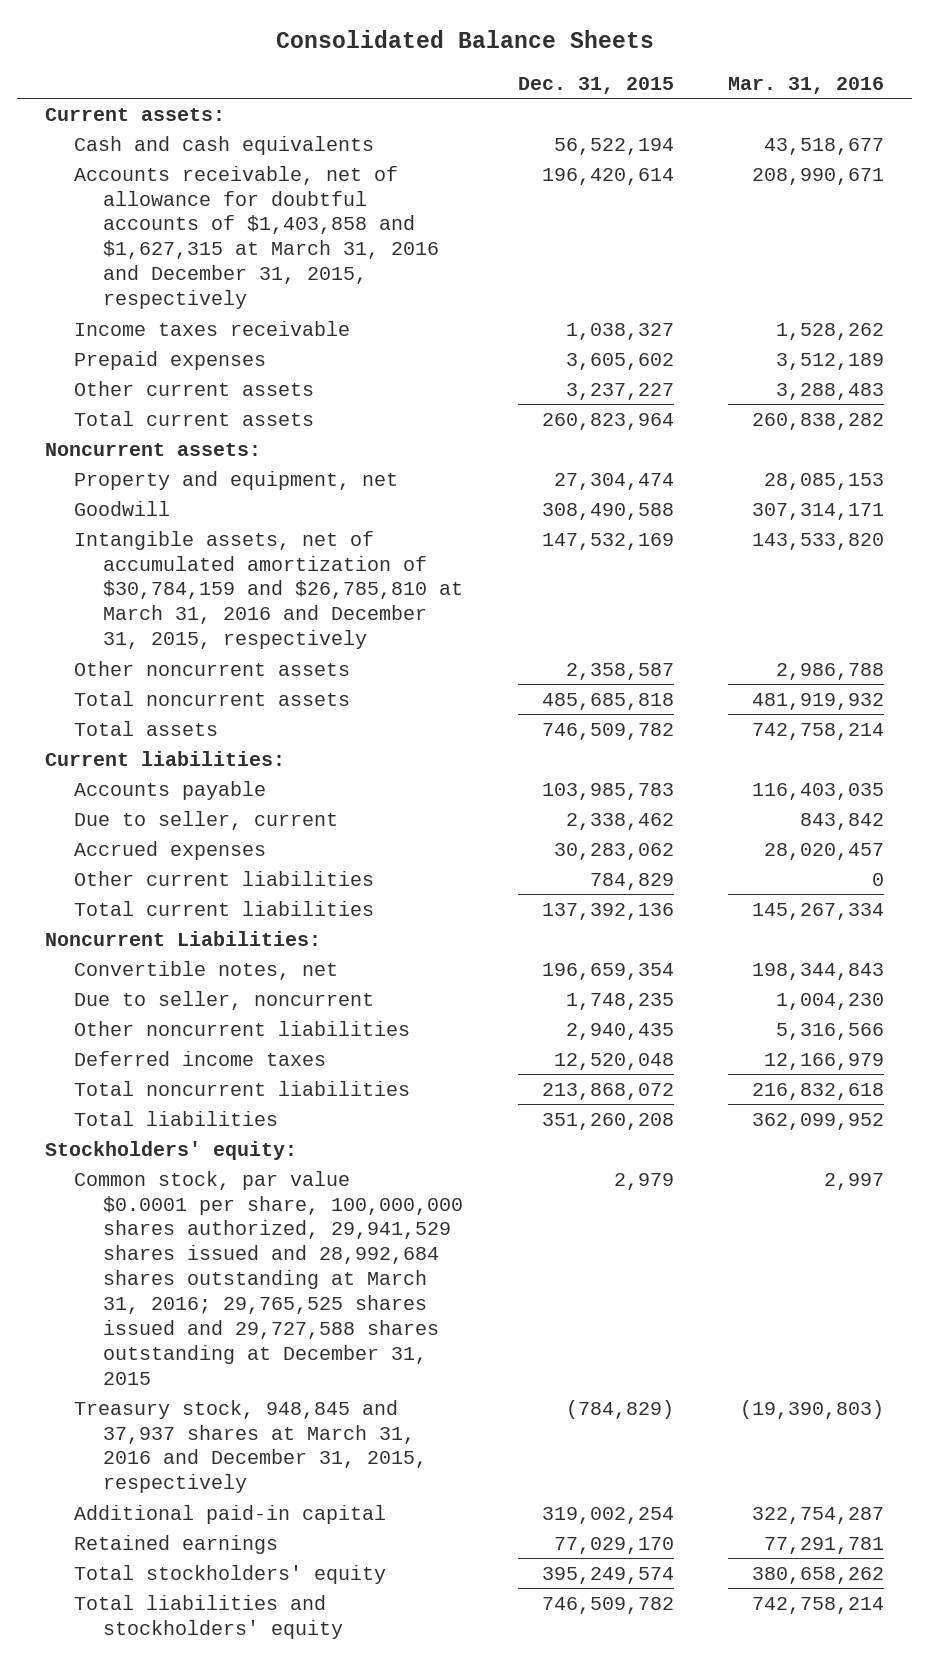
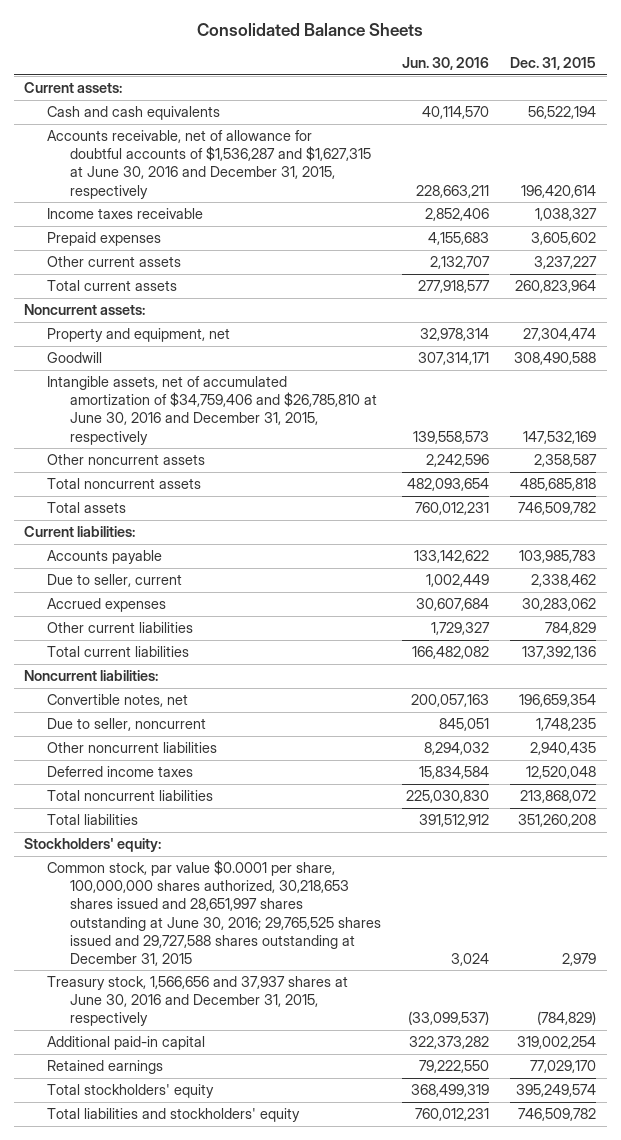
[728,76,885,94] Mar. 31, 2016 -> none
none -> [402,57,490,71] Jun. 30, 2016
[74,165,440,310] Accounts receivable, net of allowance for doubtful accounts of $1,403,858 and $1,627,315 at March 31, 2016 and December 31, 2015, respectively -> [47,130,371,199] Accounts receivable, net of allowance for doubtful accounts of $1,536,287 and $1,627,315 at June 30, 2016 and December 31, 2015, respectively
[74,530,464,650] Intangible assets, net of accumulated amortization of $30,784,159 and $26,785,810 at March 31, 2016 and December 31, 2015, respectively -> [47,376,377,445] Intangible assets, net of accumulated amortization of $34,759,406 and $26,785,810 at June 30, 2016 and December 31, 2015, respectively
[44,930,321,946] Noncurrent Liabilities: -> [24,670,159,682] Noncurrent liabilities:
[74,1170,464,1385] Common stock, par value $0.0001 per share, 100,000,000 shares authorized, 29,941,529 shares issued and 28,992,684 shares outstanding at March 31, 2016; 29,765,525 shares issued and 29,727,588 shares outstanding at December 31, 2015 -> [47,860,381,966] Common stock, par value $0.0001 per share, 100,000,000 shares authorized, 30,218,653 shares issued and 28,651,997 shares outstanding at June 30, 2016; 29,765,525 shares issued and 29,727,588 shares outstanding at December 31, 2015
[74,1399,428,1494] Treasury stock, 948,845 and 37,937 shares at March 31, 2016 and December 31, 2015, respectively -> [47,976,349,1027] Treasury stock, 1,566,656 and 37,937 shares at June 30, 2016 and December 31, 2015, respectively

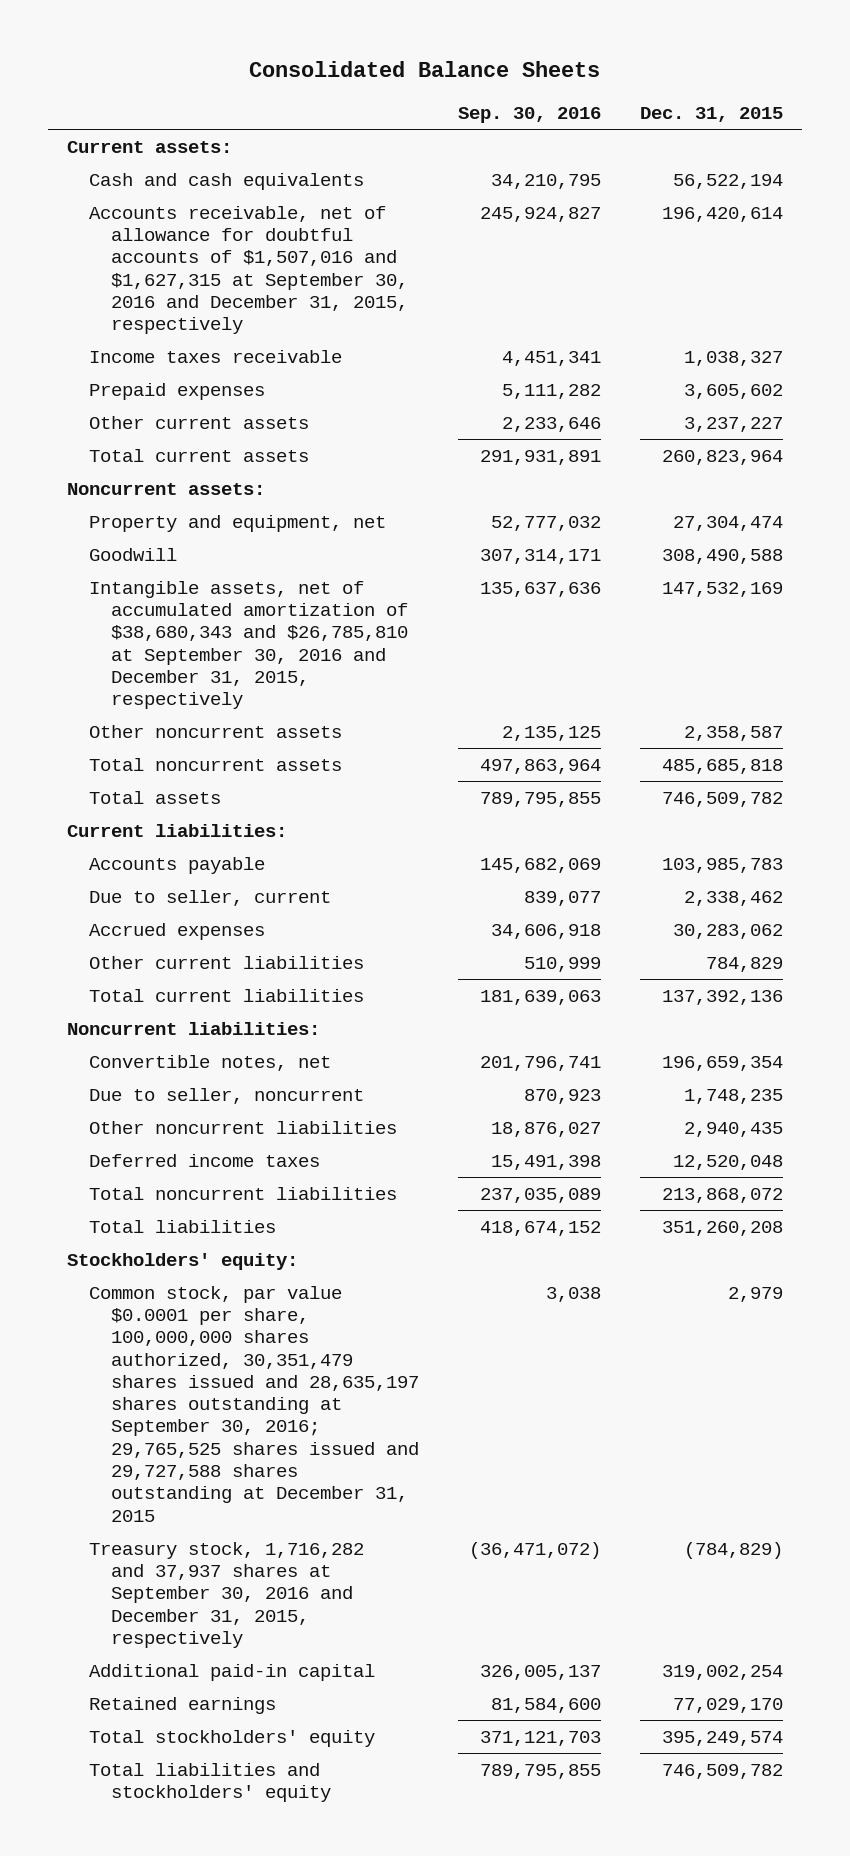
[402,57,490,71] Jun. 30, 2016 -> none
none -> [457,106,601,123] Sep. 30, 2016
[47,130,371,199] Accounts receivable, net of allowance for doubtful accounts of $1,536,287 and $1,627,315 at June 30, 2016 and December 31, 2015, respectively -> [89,205,408,335] Accounts receivable, net of allowance for doubtful accounts of $1,507,016 and $1,627,315 at September 30, 2016 and December 31, 2015, respectively
[47,376,377,445] Intangible assets, net of accumulated amortization of $34,759,406 and $26,785,810 at June 30, 2016 and December 31, 2015, respectively -> [89,580,408,710] Intangible assets, net of accumulated amortization of $38,680,343 and $26,785,810 at September 30, 2016 and December 31, 2015, respectively
[47,860,381,966] Common stock, par value $0.0001 per share, 100,000,000 shares authorized, 30,218,653 shares issued and 28,651,997 shares outstanding at June 30, 2016; 29,765,525 shares issued and 29,727,588 shares outstanding at December 31, 2015 -> [89,1285,419,1522] Common stock, par value $0.0001 per share, 100,000,000 shares authorized, 30,351,479 shares issued and 28,635,197 shares outstanding at September 30, 2016; 29,765,525 shares issued and 29,727,588 shares outstanding at December 31, 2015
[47,976,349,1027] Treasury stock, 1,566,656 and 37,937 shares at June 30, 2016 and December 31, 2015, respectively -> [89,1541,365,1648] Treasury stock, 1,716,282 and 37,937 shares at September 30, 2016 and December 31, 2015, respectively

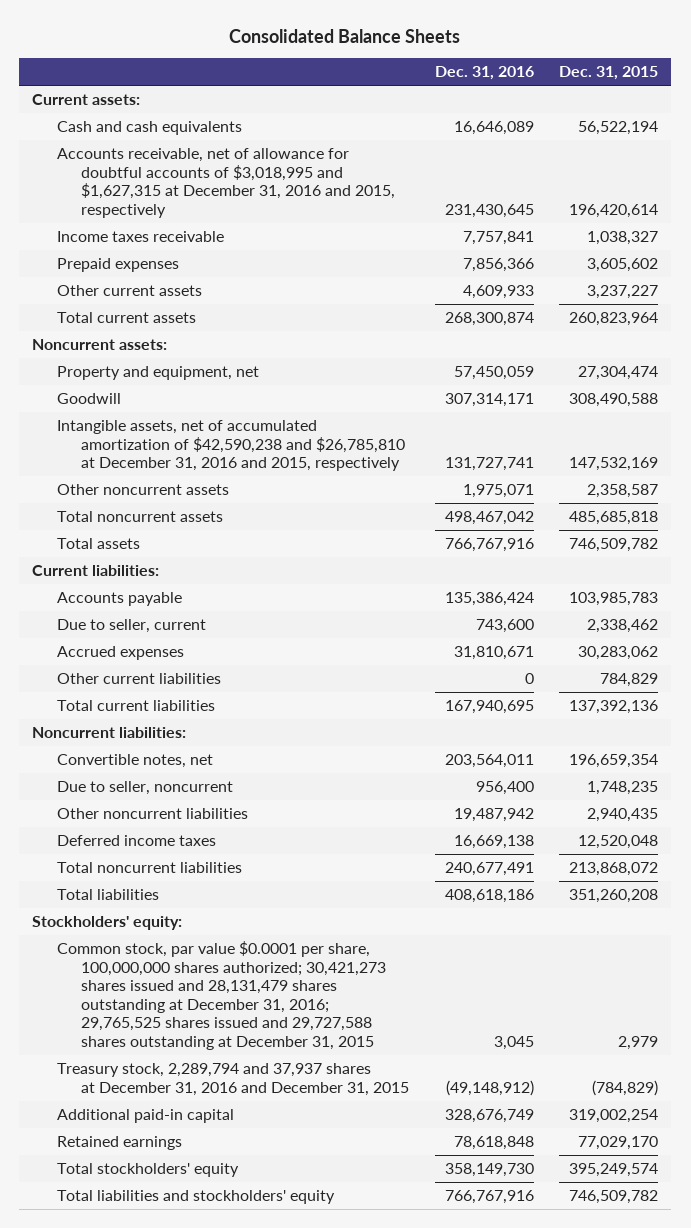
[457,106,601,123] Sep. 30, 2016 -> none
none -> [434,66,534,81] Dec. 31, 2016
[89,205,408,335] Accounts receivable, net of allowance for doubtful accounts of $1,507,016 and $1,627,315 at September 30, 2016 and December 31, 2015, respectively -> [56,148,395,218] Accounts receivable, net of allowance for doubtful accounts of $3,018,995 and $1,627,315 at December 31, 2016 and 2015, respectively
[89,580,408,710] Intangible assets, net of accumulated amortization of $38,680,343 and $26,785,810 at September 30, 2016 and December 31, 2015, respectively -> [56,420,405,472] Intangible assets, net of accumulated amortization of $42,590,238 and $26,785,810 at December 31, 2016 and 2015, respectively
[89,1285,419,1522] Common stock, par value $0.0001 per share, 100,000,000 shares authorized, 30,351,479 shares issued and 28,635,197 shares outstanding at September 30, 2016; 29,765,525 shares issued and 29,727,588 shares outstanding at December 31, 2015 -> [56,941,386,1050] Common stock, par value $0.0001 per share, 100,000,000 shares authorized; 30,421,273 shares issued and 28,131,479 shares outstanding at December 31, 2016; 29,765,525 shares issued and 29,727,588 shares outstanding at December 31, 2015
[89,1541,365,1648] Treasury stock, 1,716,282 and 37,937 shares at September 30, 2016 and December 31, 2015, respectively -> [56,1063,409,1096] Treasury stock, 2,289,794 and 37,937 shares at December 31, 2016 and December 31, 2015

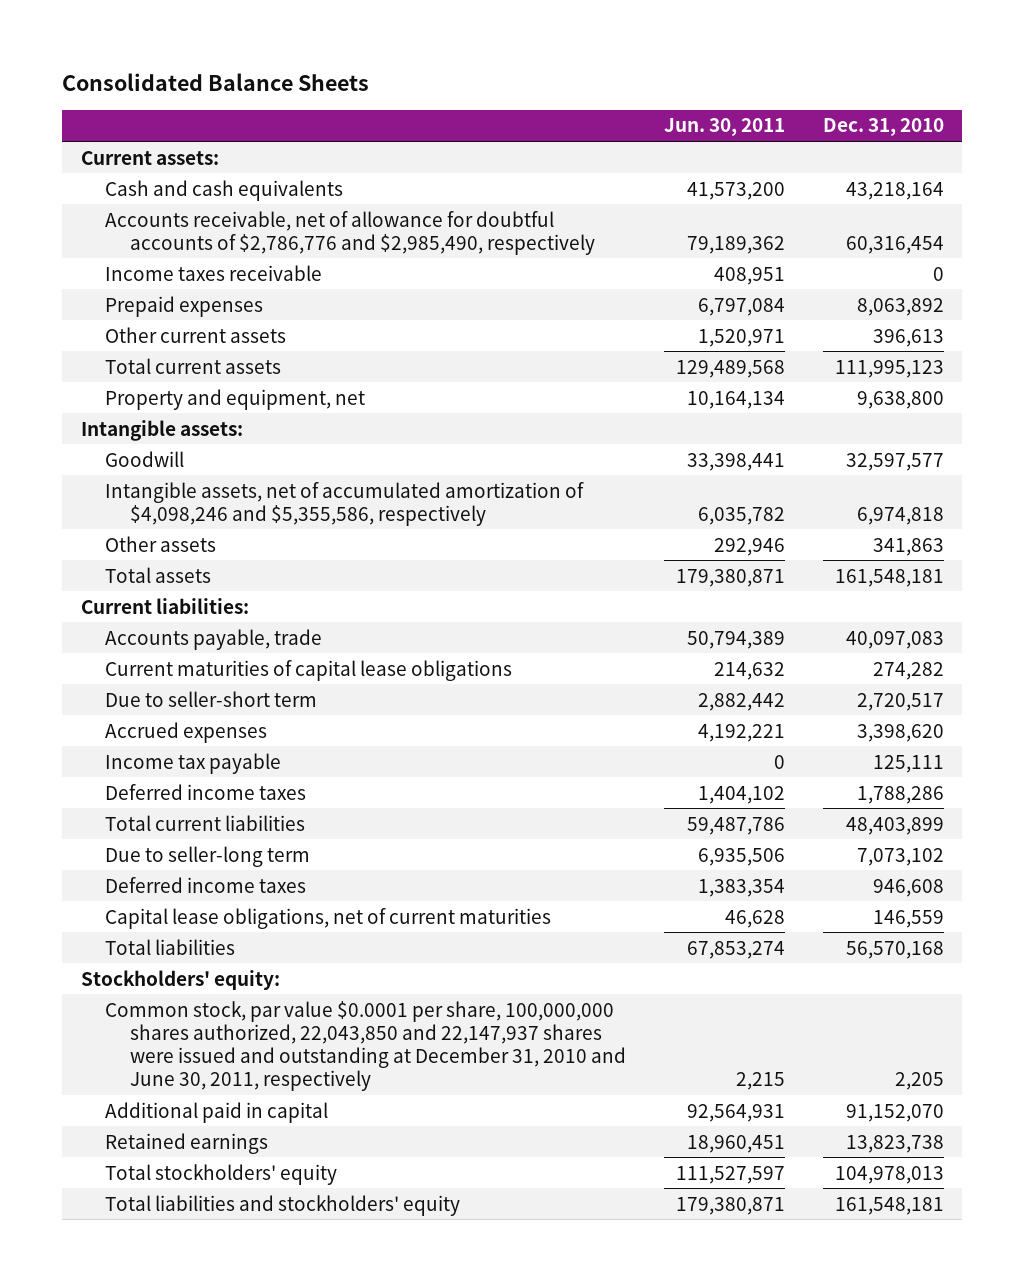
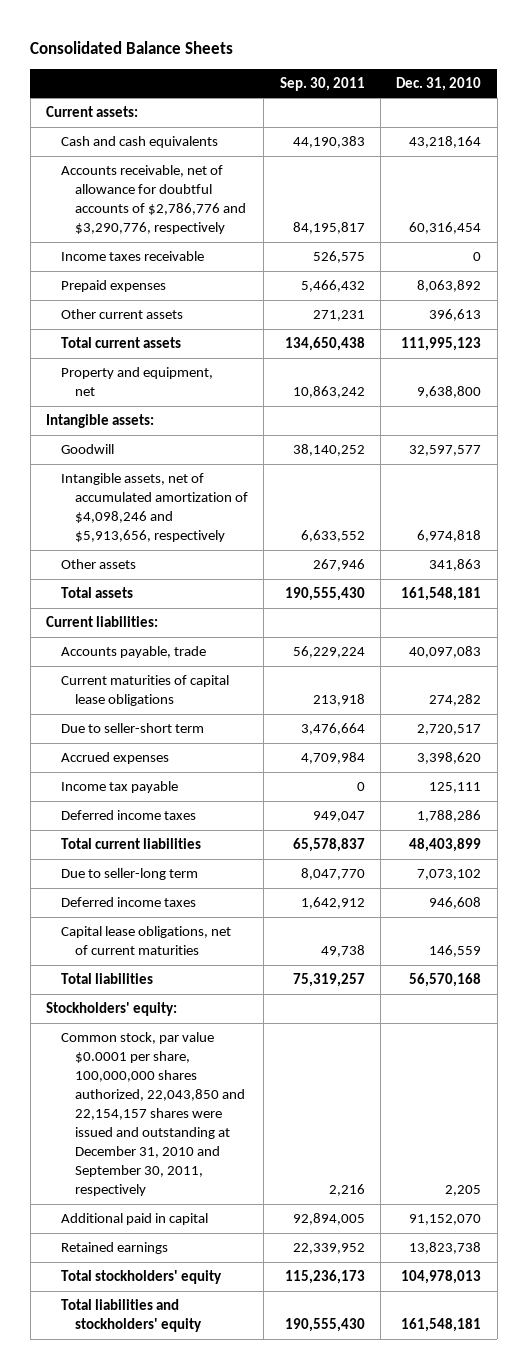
[663,118,785,137] Jun. 30, 2011 -> none
none -> [279,76,365,91] Sep. 30, 2011
[105,210,595,255] Accounts receivable, net of allowance for doubtful accounts of $2,786,776 and $2,985,490, respectively -> [60,165,246,235] Accounts receivable, net of allowance for doubtful accounts of $2,786,776 and $3,290,776, respectively
[105,481,585,526] Intangible assets, net of accumulated amortization of $4,098,246 and $5,355,586, respectively -> [60,473,248,543] Intangible assets, net of accumulated amortization of $4,098,246 and $5,913,656, respectively
[105,1000,626,1091] Common stock, par value $0.0001 per share, 100,000,000 shares authorized, 22,043,850 and 22,147,937 shares were issued and outstanding at December 31, 2010 and June 30, 2011, respectively -> [60,1032,245,1197] Common stock, par value $0.0001 per share, 100,000,000 shares authorized, 22,043,850 and 22,154,157 shares were issued and outstanding at December 31, 2010 and September 30, 2011, respectively

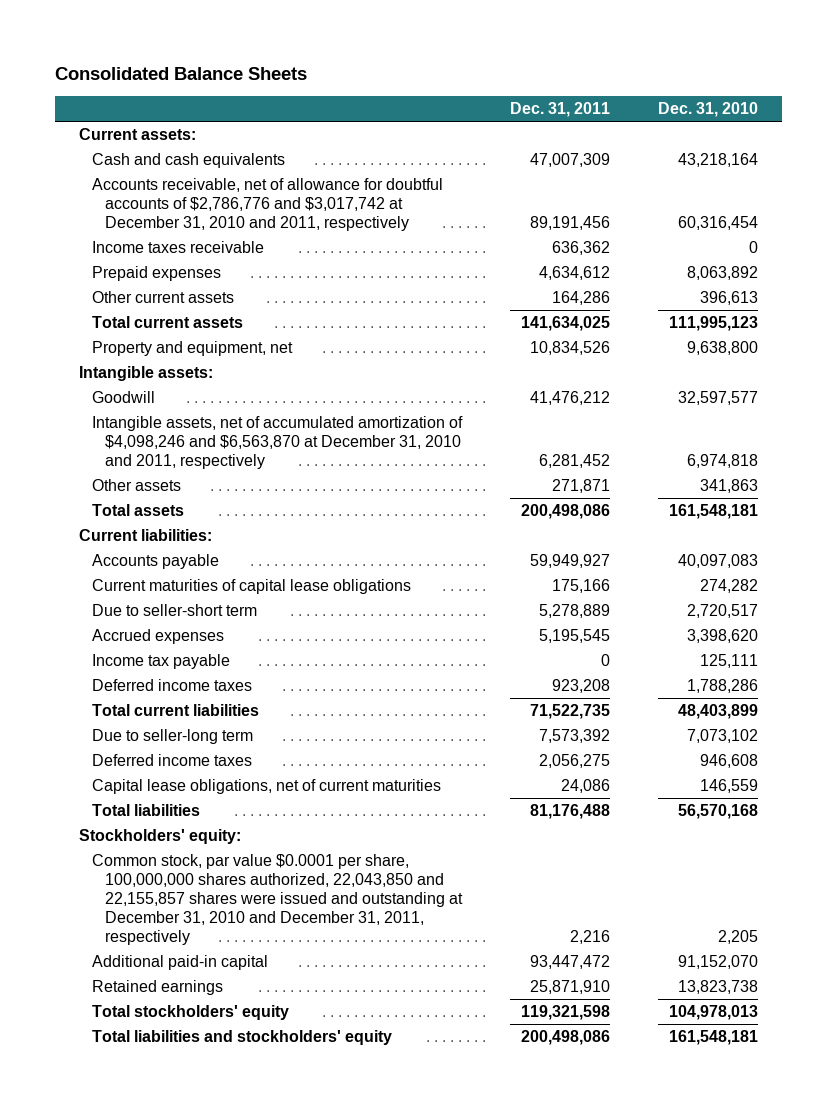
[279,76,365,91] Sep. 30, 2011 -> none
none -> [510,102,611,118] Dec. 31, 2011
[60,165,246,235] Accounts receivable, net of allowance for doubtful accounts of $2,786,776 and $3,290,776, respectively -> [92,178,444,232] Accounts receivable, net of allowance for doubtful accounts of $2,786,776 and $3,017,742 at December 31, 2010 and 2011, respectively
[60,473,248,543] Intangible assets, net of accumulated amortization of $4,098,246 and $5,913,656, respectively -> [92,416,464,470] Intangible assets, net of accumulated amortization of $4,098,246 and $6,563,870 at December 31, 2010 and 2011, respectively
[60,646,206,659] Accounts payable, trade -> [92,554,220,570] Accounts payable
[60,1032,245,1197] Common stock, par value $0.0001 per share, 100,000,000 shares authorized, 22,043,850 and 22,154,157 shares were issued and outstanding at December 31, 2010 and September 30, 2011, respectively -> [92,854,464,945] Common stock, par value $0.0001 per share, 100,000,000 shares authorized, 22,043,850 and 22,155,857 shares were issued and outstanding at December 31, 2010 and December 31, 2011, respectively
[60,1213,208,1226] Additional paid in capital -> [92,955,269,971] Additional paid-in capital

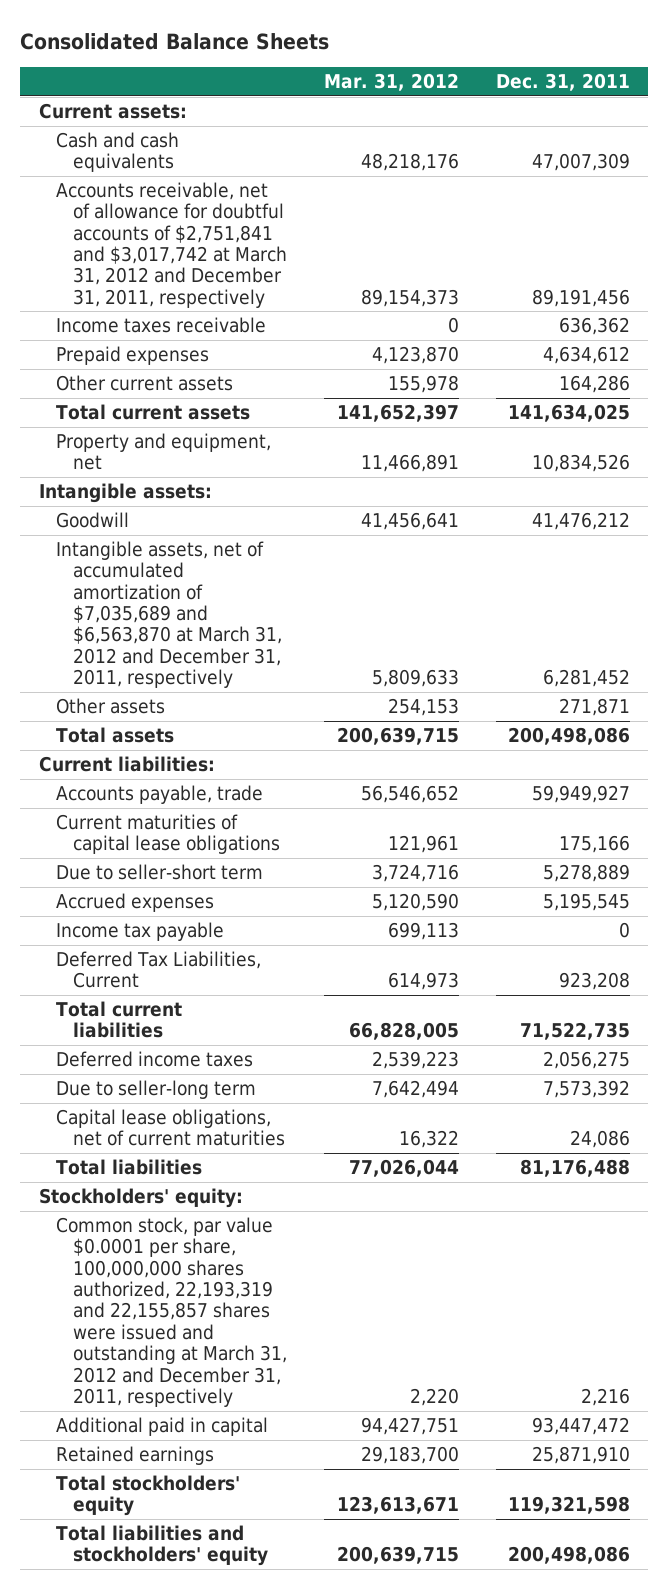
[658,102,759,118] Dec. 31, 2010 -> none
none -> [324,73,460,92] Mar. 31, 2012
[92,178,444,232] Accounts receivable, net of allowance for doubtful accounts of $2,786,776 and $3,017,742 at December 31, 2010 and 2011, respectively -> [56,181,288,308] Accounts receivable, net of allowance for doubtful accounts of $2,751,841 and $3,017,742 at March 31, 2012 and December 31, 2011, respectively
[92,416,464,470] Intangible assets, net of accumulated amortization of $4,098,246 and $6,563,870 at December 31, 2010 and 2011, respectively -> [56,540,283,689] Intangible assets, net of accumulated amortization of $7,035,689 and $6,563,870 at March 31, 2012 and December 31, 2011, respectively
[92,554,220,570] Accounts payable -> [56,784,264,804] Accounts payable, trade
[92,679,253,692] Deferred income taxes -> [56,950,262,989] Deferred Tax Liabilities, Current
[92,729,254,745] Due to seller-long term -> [56,1079,257,1099] Due to seller-long term
[92,854,464,945] Common stock, par value $0.0001 per share, 100,000,000 shares authorized, 22,043,850 and 22,155,857 shares were issued and outstanding at December 31, 2010 and December 31, 2011, respectively -> [56,1216,288,1407] Common stock, par value $0.0001 per share, 100,000,000 shares authorized, 22,193,319 and 22,155,857 shares were issued and outstanding at March 31, 2012 and December 31, 2011, respectively
[92,955,269,971] Additional paid-in capital -> [56,1416,269,1436] Additional paid in capital

